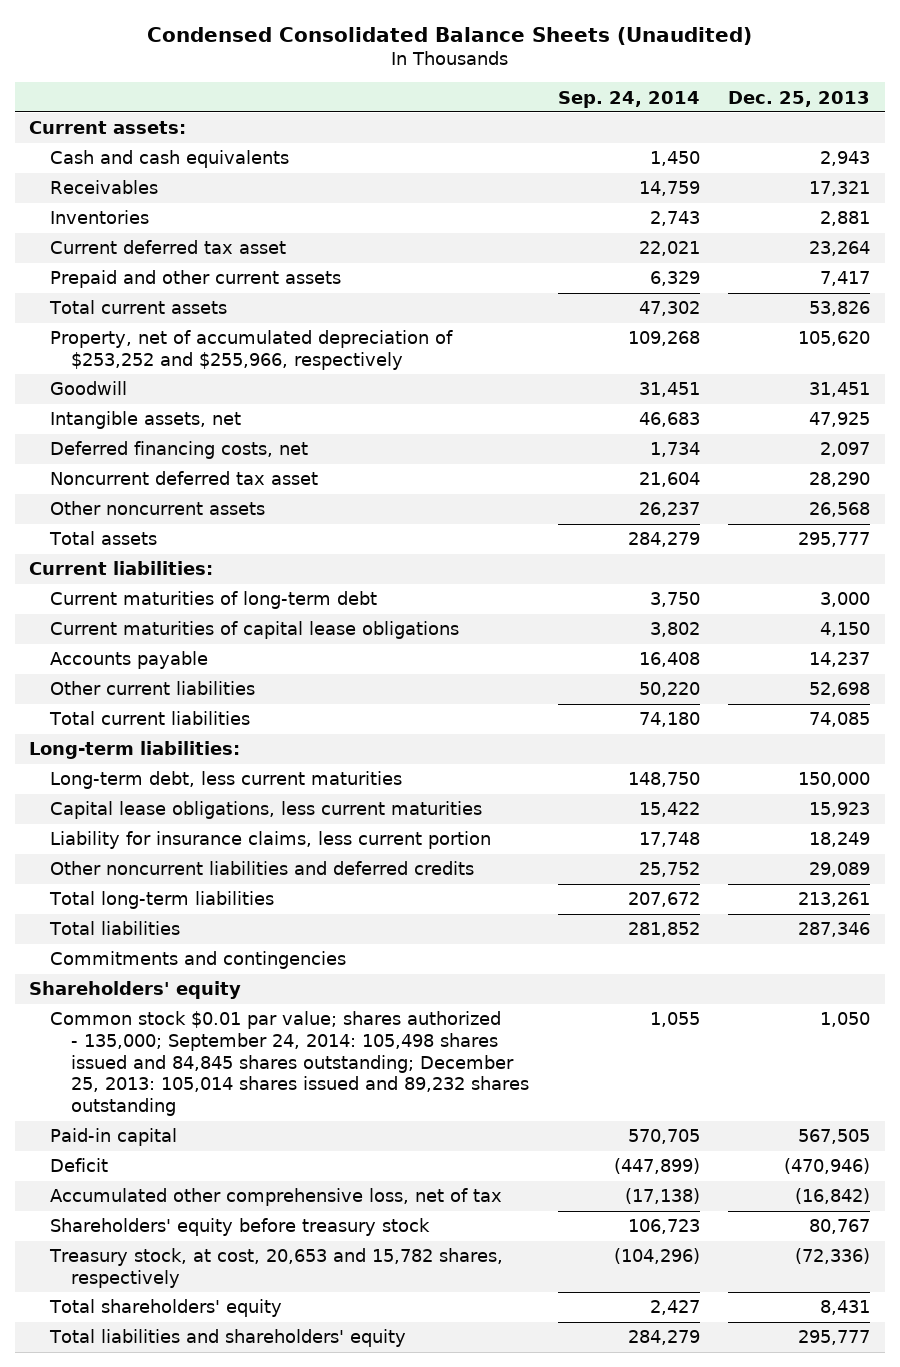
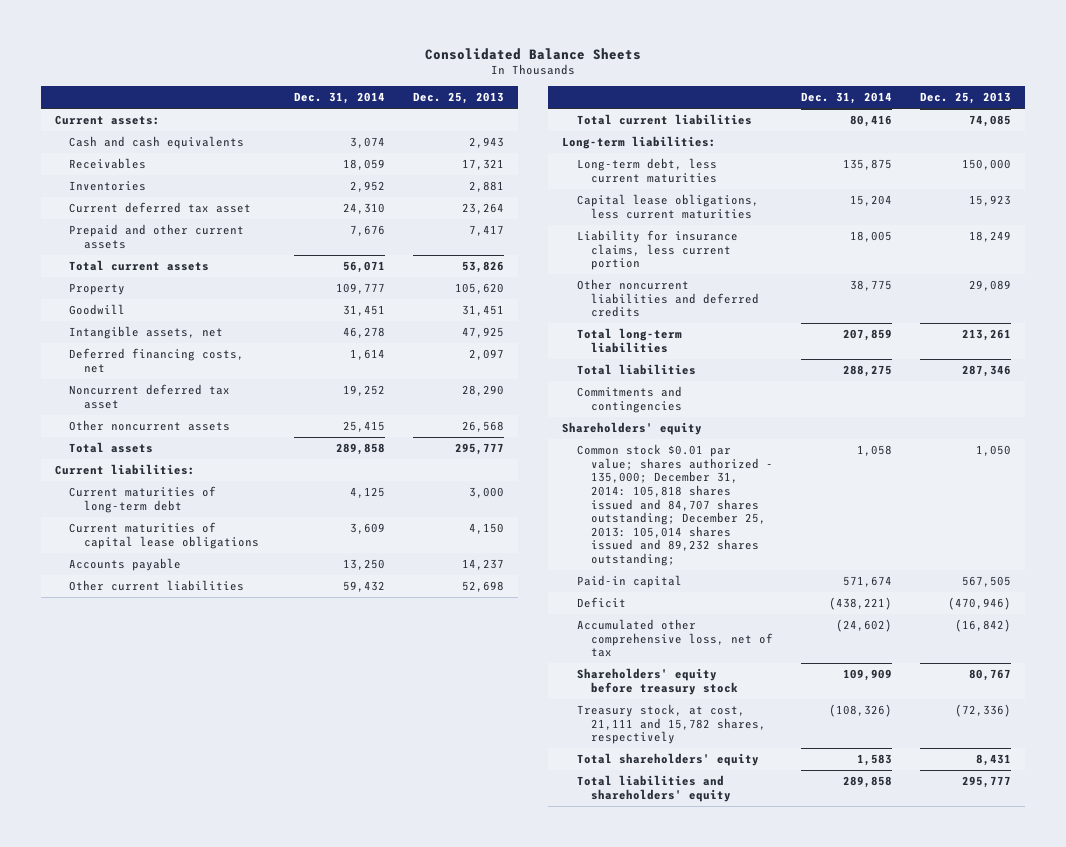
[146,26,752,45] Condensed Consolidated Balance Sheets (Unaudited) -> [425,47,642,60] Consolidated Balance Sheets
[557,90,700,108] Sep. 24, 2014 -> none
none -> [294,92,386,105] Dec. 31, 2014
[49,330,453,370] Property, net of accumulated depreciation of $253,252 and $255,966, respectively -> [69,283,126,296] Property
[49,1011,529,1117] Common stock $0.01 par value; shares authorized - 135,000; September 24, 2014: 105,498 shares issued and 84,845 shares outstanding; December 25, 2013: 105,014 shares issued and 89,232 shares outstanding -> [576,444,774,566] Common stock $0.01 par value; shares authorized - 135,000; December 31, 2014: 105,818 shares issued and 84,707 shares outstanding; December 25, 2013: 105,014 shares issued and 89,232 shares outstanding;
[48,1248,503,1288] Treasury stock, at cost, 20,653 and 15,782 shares, respectively -> [576,704,767,745] Treasury stock, at cost, 21,111 and 15,782 shares, respectively

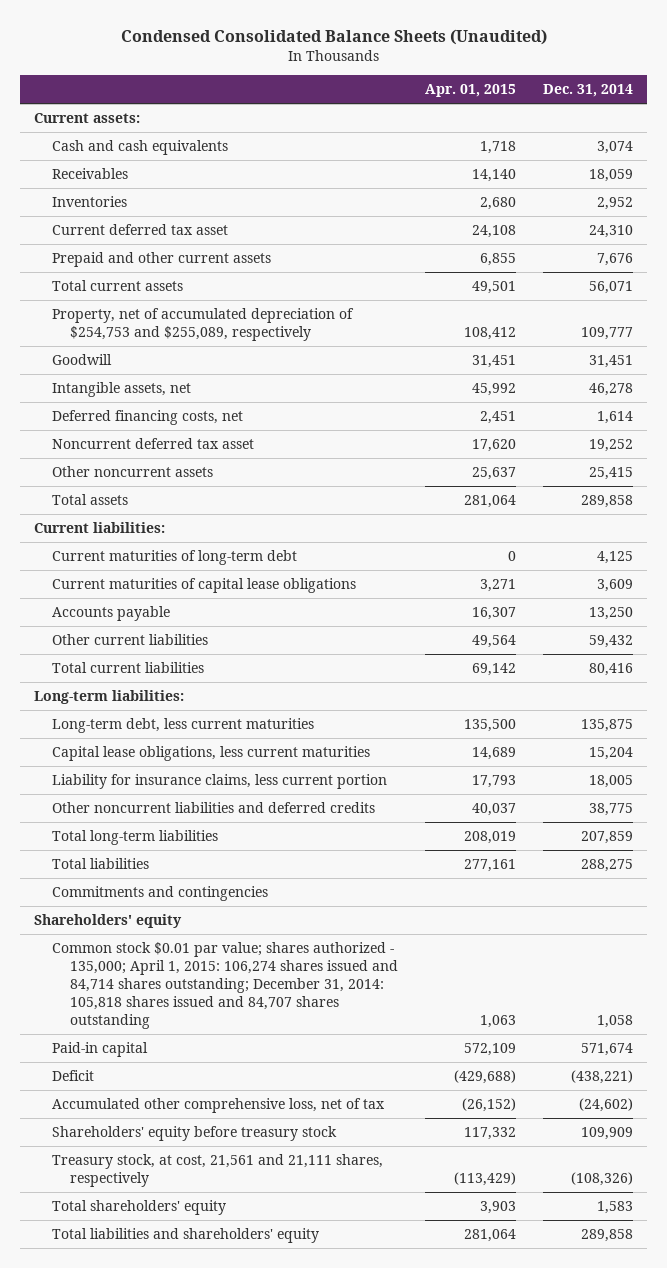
[425,47,642,60] Consolidated Balance Sheets -> [120,28,547,45] Condensed Consolidated Balance Sheets (Unaudited)
[413,92,505,105] Dec. 25, 2013 -> none
none -> [425,84,517,98] Apr. 01, 2015
[69,283,126,296] Property -> [51,308,354,342] Property, net of accumulated depreciation of $254,753 and $255,089, respectively
[576,444,774,566] Common stock $0.01 par value; shares authorized - 135,000; December 31, 2014: 105,818 shares issued and 84,707 shares outstanding; December 25, 2013: 105,014 shares issued and 89,232 shares outstanding; -> [51,942,398,1030] Common stock $0.01 par value; shares authorized - 135,000; April 1, 2015: 106,274 shares issued and 84,714 shares outstanding; December 31, 2014: 105,818 shares issued and 84,707 shares outstanding
[576,704,767,745] Treasury stock, at cost, 21,111 and 15,782 shares, respectively -> [51,1154,383,1188] Treasury stock, at cost, 21,561 and 21,111 shares, respectively

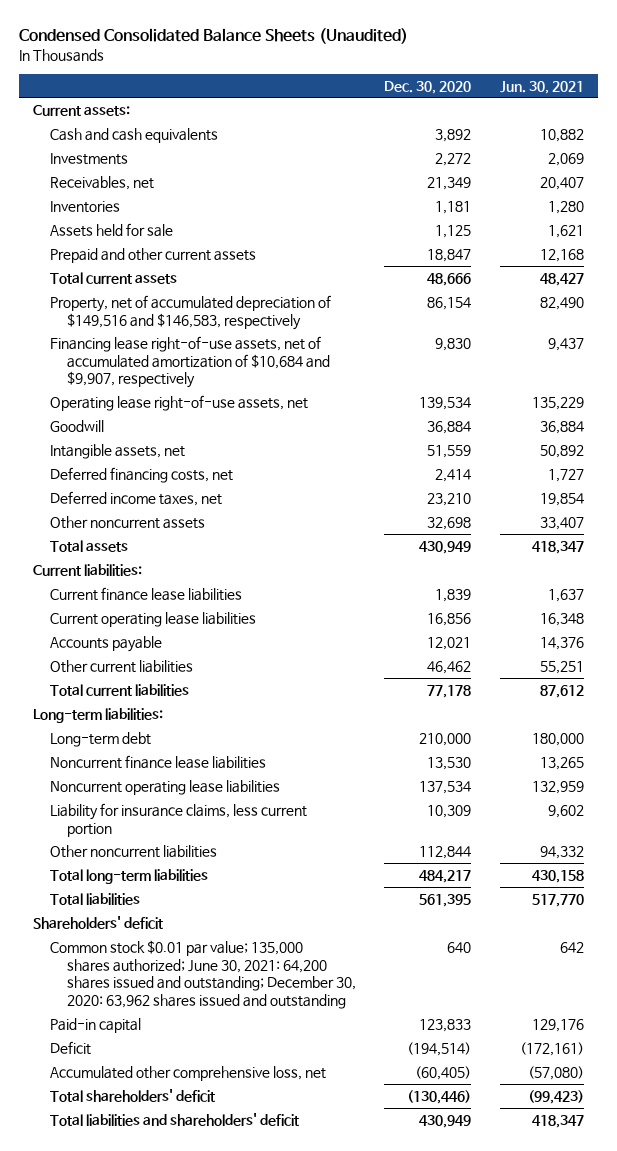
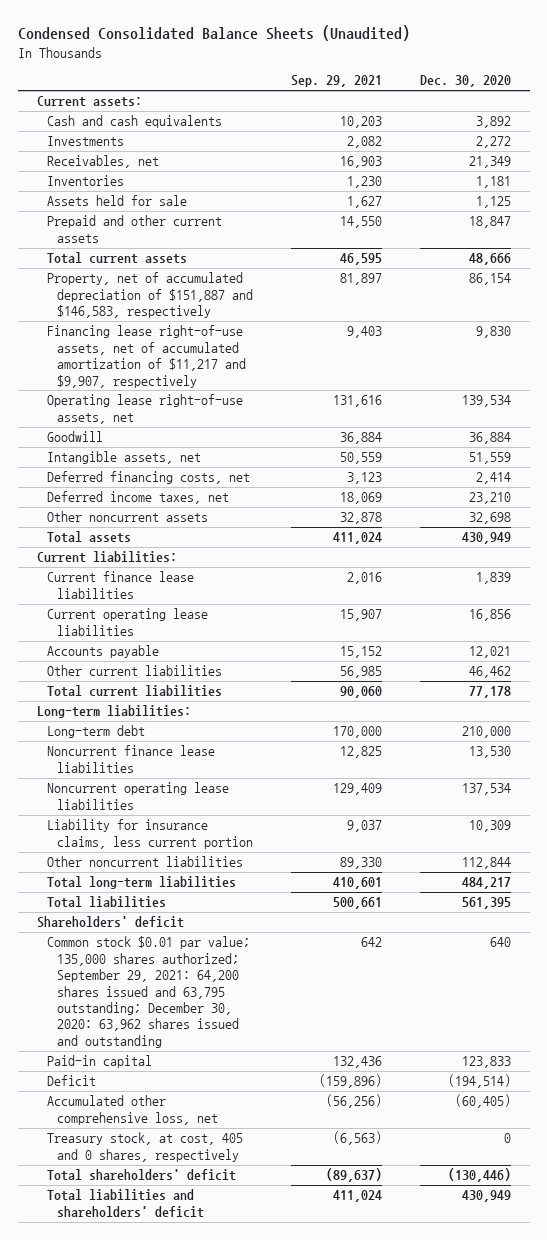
[499,80,584,94] Jun. 30, 2021 -> none
none -> [290,75,382,88] Sep. 29, 2021
[49,294,331,330] Property, net of accumulated depreciation of $149,516 and $146,583, respectively -> [46,272,253,319] Property, net of accumulated depreciation of $151,887 and $146,583, respectively
[49,335,330,389] Financing lease right-of-use assets, net of accumulated amortization of $10,684 and $9,907, respectively -> [46,325,246,388] Financing lease right-of-use assets, net of accumulated amortization of $11,217 and $9,907, respectively
[49,939,356,1010] Common stock $0.01 par value; 135,000 shares authorized; June 30, 2021: 64,200 shares issued and outstanding; December 30, 2020: 63,962 shares issued and outstanding -> [46,936,250,1048] Common stock $0.01 par value; 135,000 shares authorized; September 29, 2021: 64,200 shares issued and 63,795 outstanding; December 30, 2020: 63,962 shares issued and outstanding
none -> [46,1132,243,1162] Treasury stock, at cost, 405 and 0 shares, respectively

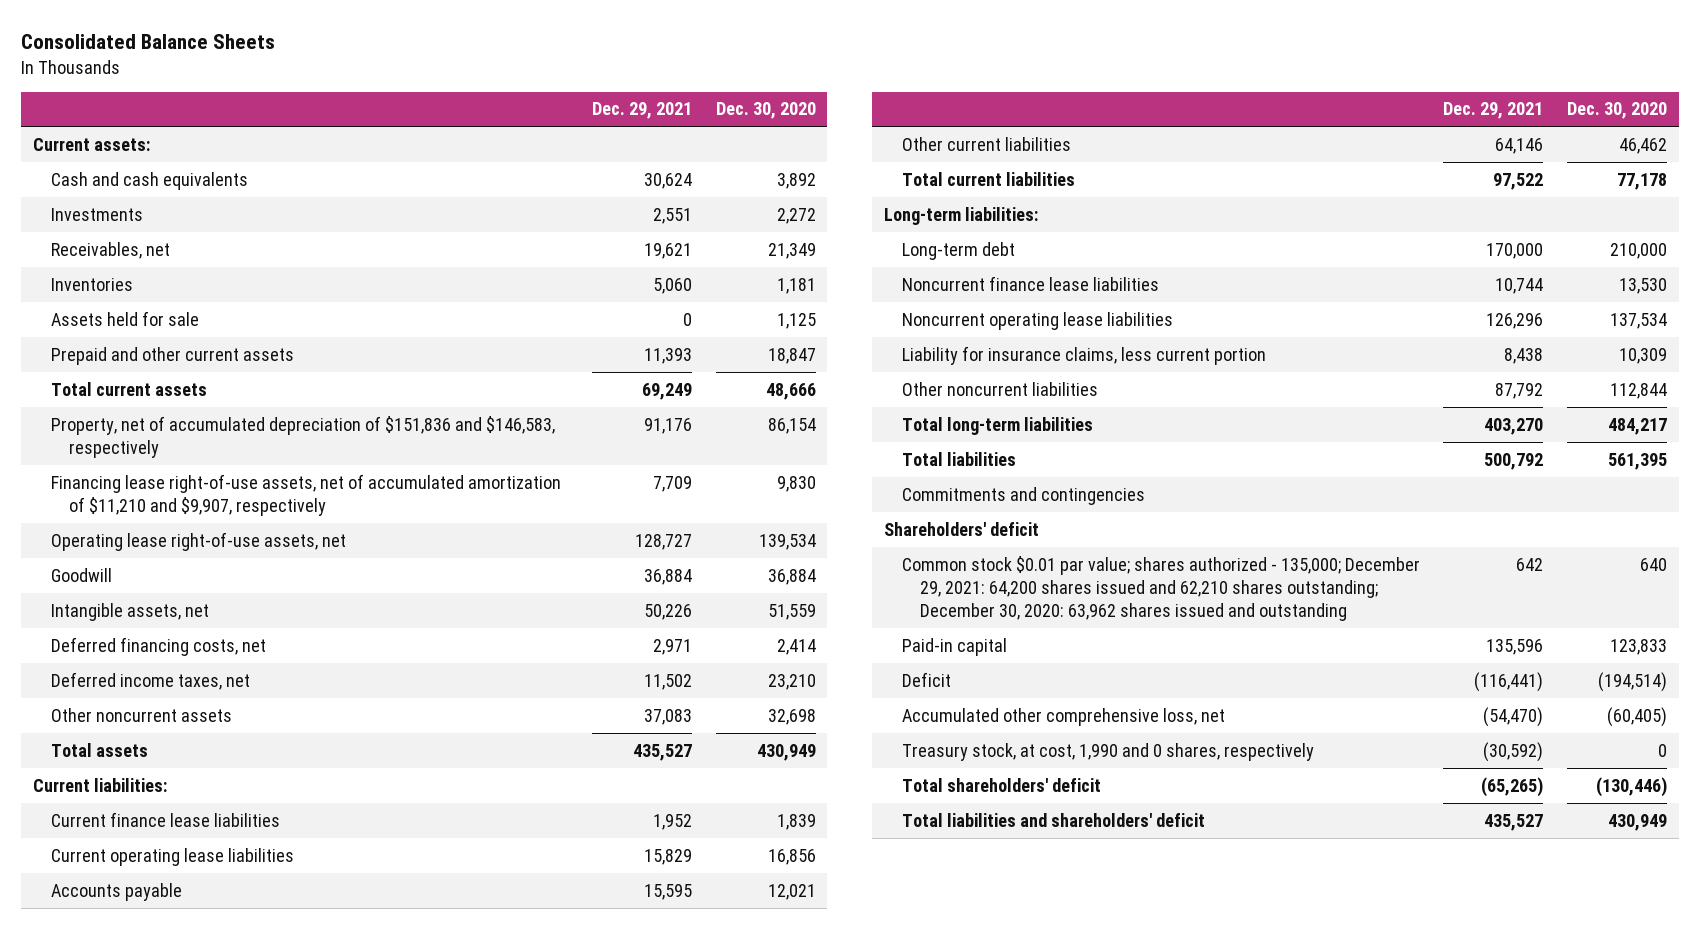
[17,25,410,42] Condensed Consolidated Balance Sheets (Unaudited) -> [21,34,276,50] Consolidated Balance Sheets
[290,75,382,88] Sep. 29, 2021 -> none
none -> [592,102,693,120] Dec. 29, 2021
[46,272,253,319] Property, net of accumulated depreciation of $151,887 and $146,583, respectively -> [50,415,555,458] Property, net of accumulated depreciation of $151,836 and $146,583, respectively
[46,325,246,388] Financing lease right-of-use assets, net of accumulated amortization of $11,217 and $9,907, respectively -> [50,473,561,516] Financing lease right-of-use assets, net of accumulated amortization of $11,210 and $9,907, respectively
none -> [902,486,1146,505] Commitments and contingencies
[46,936,250,1048] Common stock $0.01 par value; 135,000 shares authorized; September 29, 2021: 64,200 shares issued and 63,795 outstanding; December 30, 2020: 63,962 shares issued and outstanding -> [902,555,1421,621] Common stock $0.01 par value; shares authorized - 135,000; December 29, 2021: 64,200 shares issued and 62,210 shares outstanding; December 30, 2020: 63,962 shares issued and outstanding
[46,1132,243,1162] Treasury stock, at cost, 405 and 0 shares, respectively -> [902,742,1315,761] Treasury stock, at cost, 1,990 and 0 shares, respectively

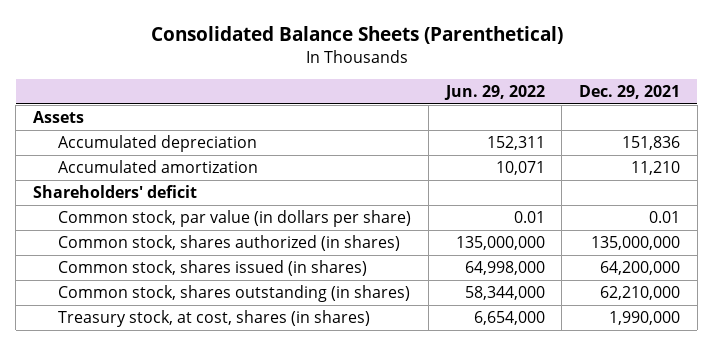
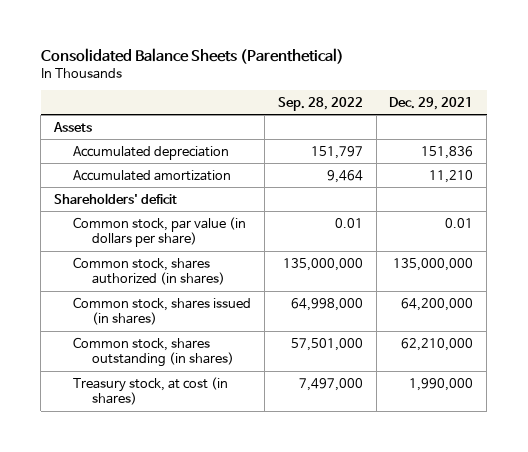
[443,85,545,101] Jun. 29, 2022 -> none
none -> [277,96,363,111] Sep. 28, 2022
[57,310,370,328] Treasury stock, at cost, shares (in shares) -> [73,376,229,406] Treasury stock, at cost (in shares)

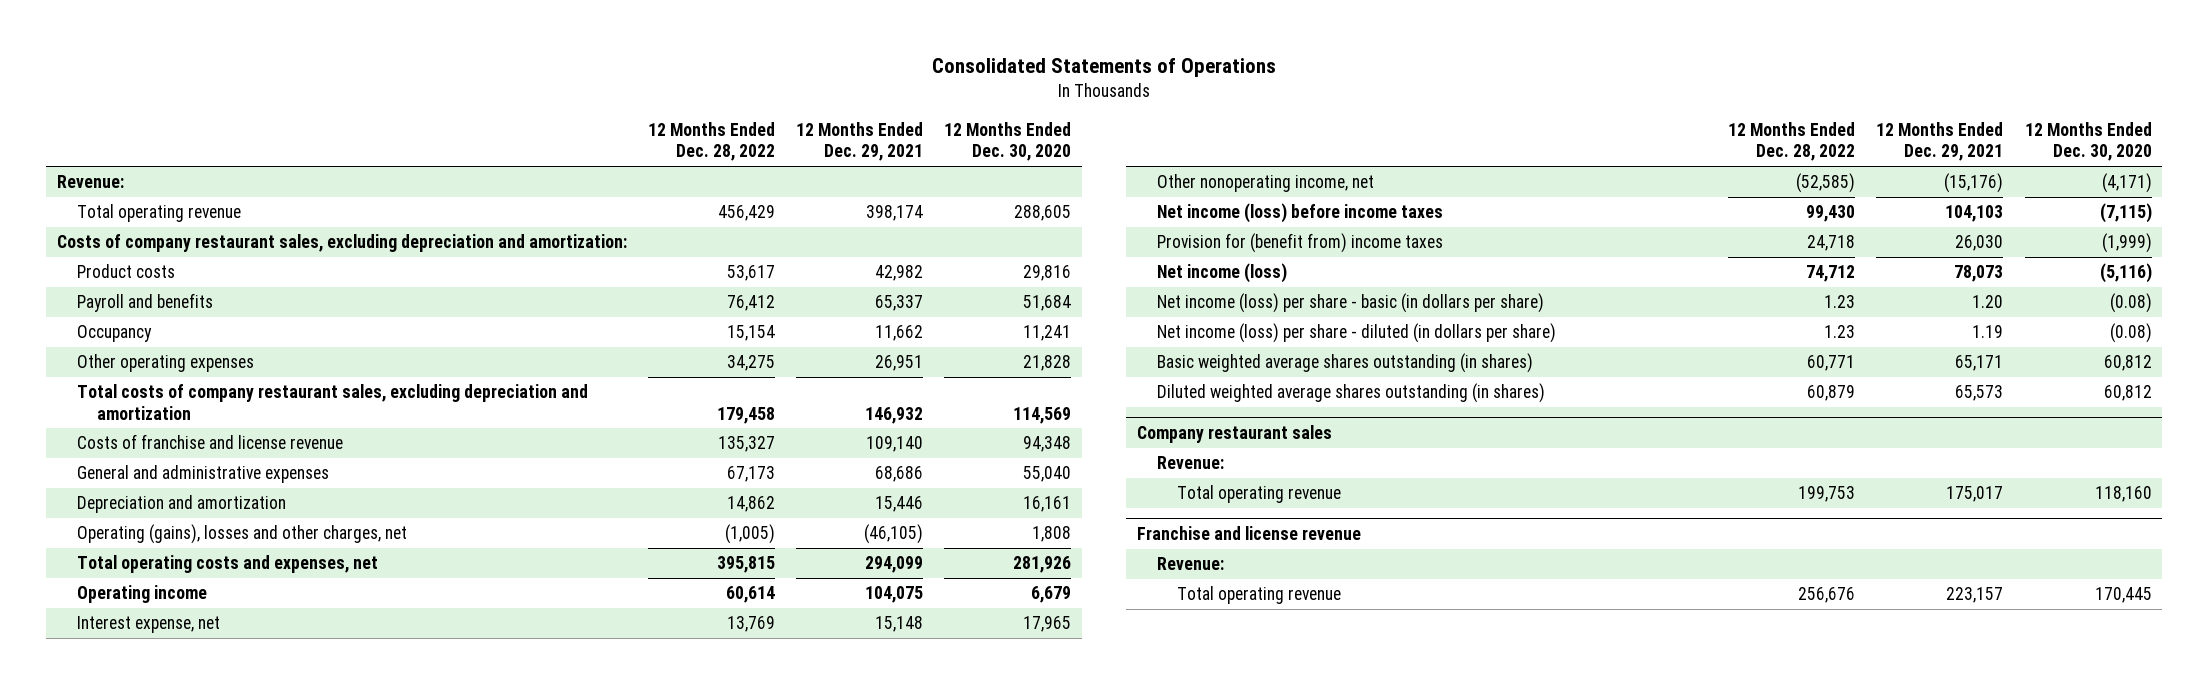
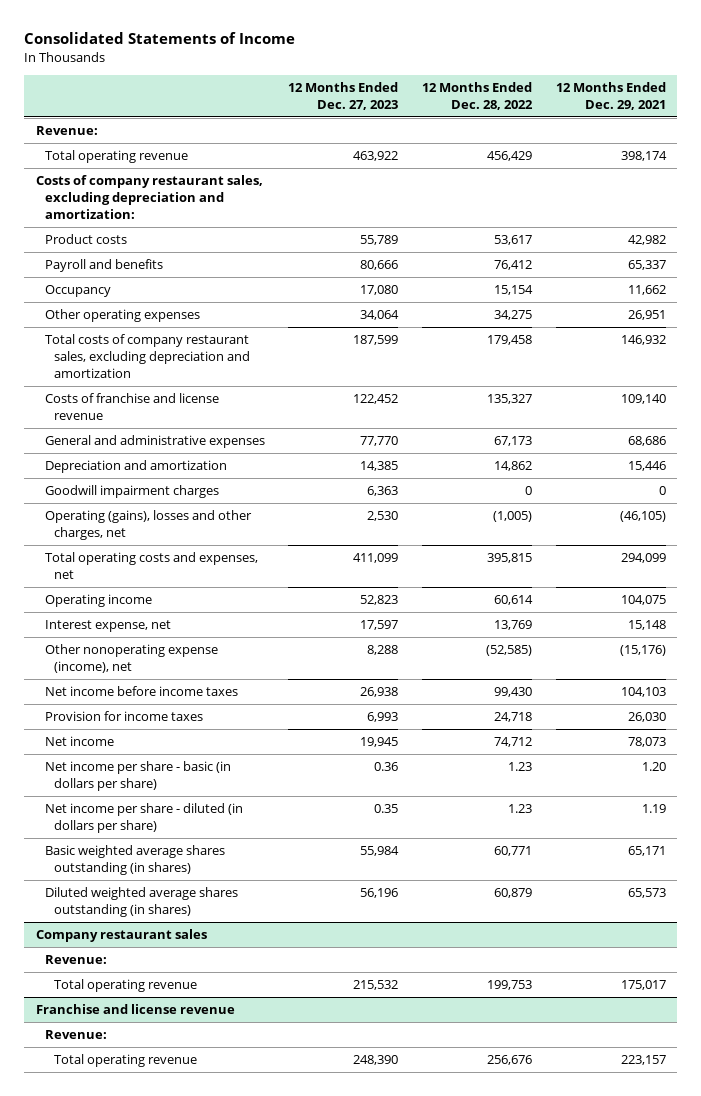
[932,58,1277,78] Consolidated Statements of Operations -> [23,32,295,45] Consolidated Statements of Income
[944,122,1072,162] 12 Months Ended Dec. 30, 2020 -> none
none -> [288,81,399,110] 12 Months Ended Dec. 27, 2023
none -> [44,485,219,499] Goodwill impairment charges
[1157,174,1375,193] Other nonoperating income, net -> [44,644,218,674] Other nonoperating expense (income), net
[1157,203,1444,224] Net income (loss) before income taxes -> [44,686,238,697] Net income before income taxes
[1157,233,1444,254] Provision for (benefit from) income taxes -> [44,711,203,722] Provision for income taxes
[1157,263,1288,284] Net income (loss) -> [44,736,114,747] Net income
[1157,293,1545,314] Net income (loss) per share - basic (in dollars per share) -> [44,761,231,792] Net income per share - basic (in dollars per share)
[1157,323,1557,344] Net income (loss) per share - diluted (in dollars per share) -> [44,803,243,834] Net income per share - diluted (in dollars per share)

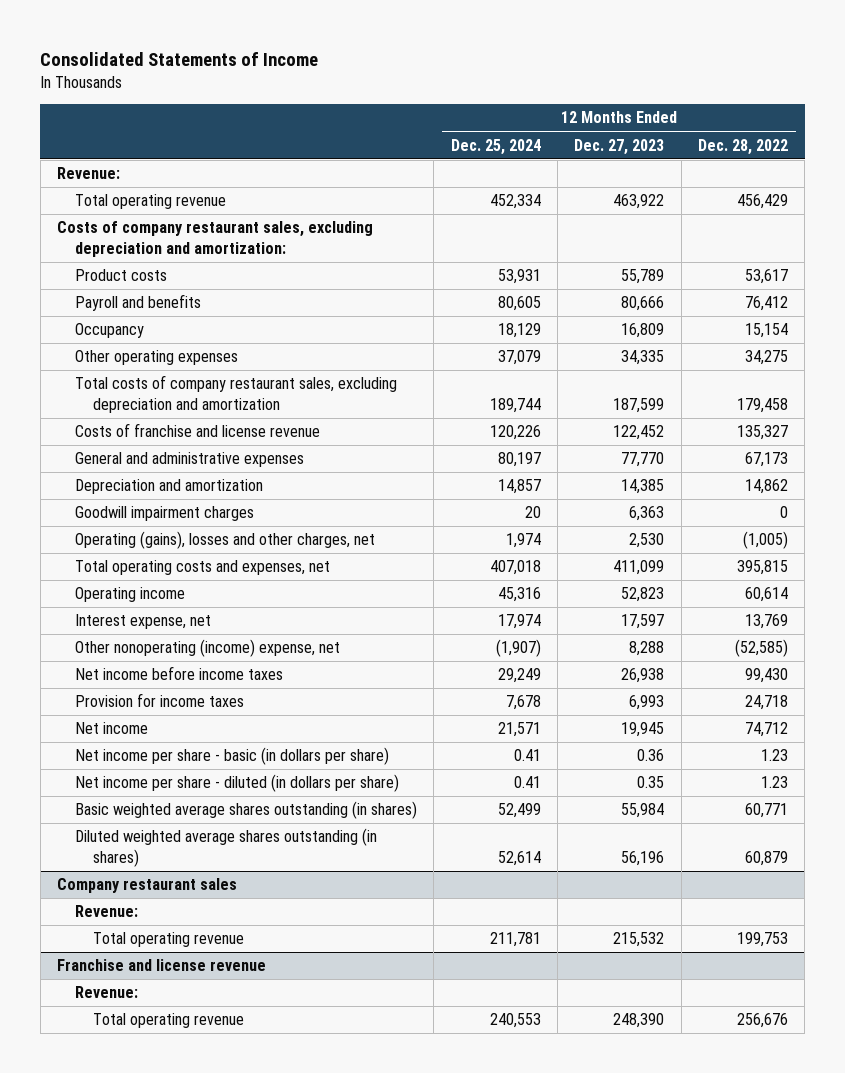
[555,81,666,110] 12 Months Ended Dec. 29, 2021 -> none
none -> [450,138,541,155] Dec. 25, 2024
[360,285,399,296] 17,080 -> [621,323,665,339] 16,809
[360,310,400,321] 34,064 -> [621,350,665,366] 34,335
[44,644,218,674] Other nonoperating expense (income), net -> [74,639,340,658] Other nonoperating (income) expense, net

